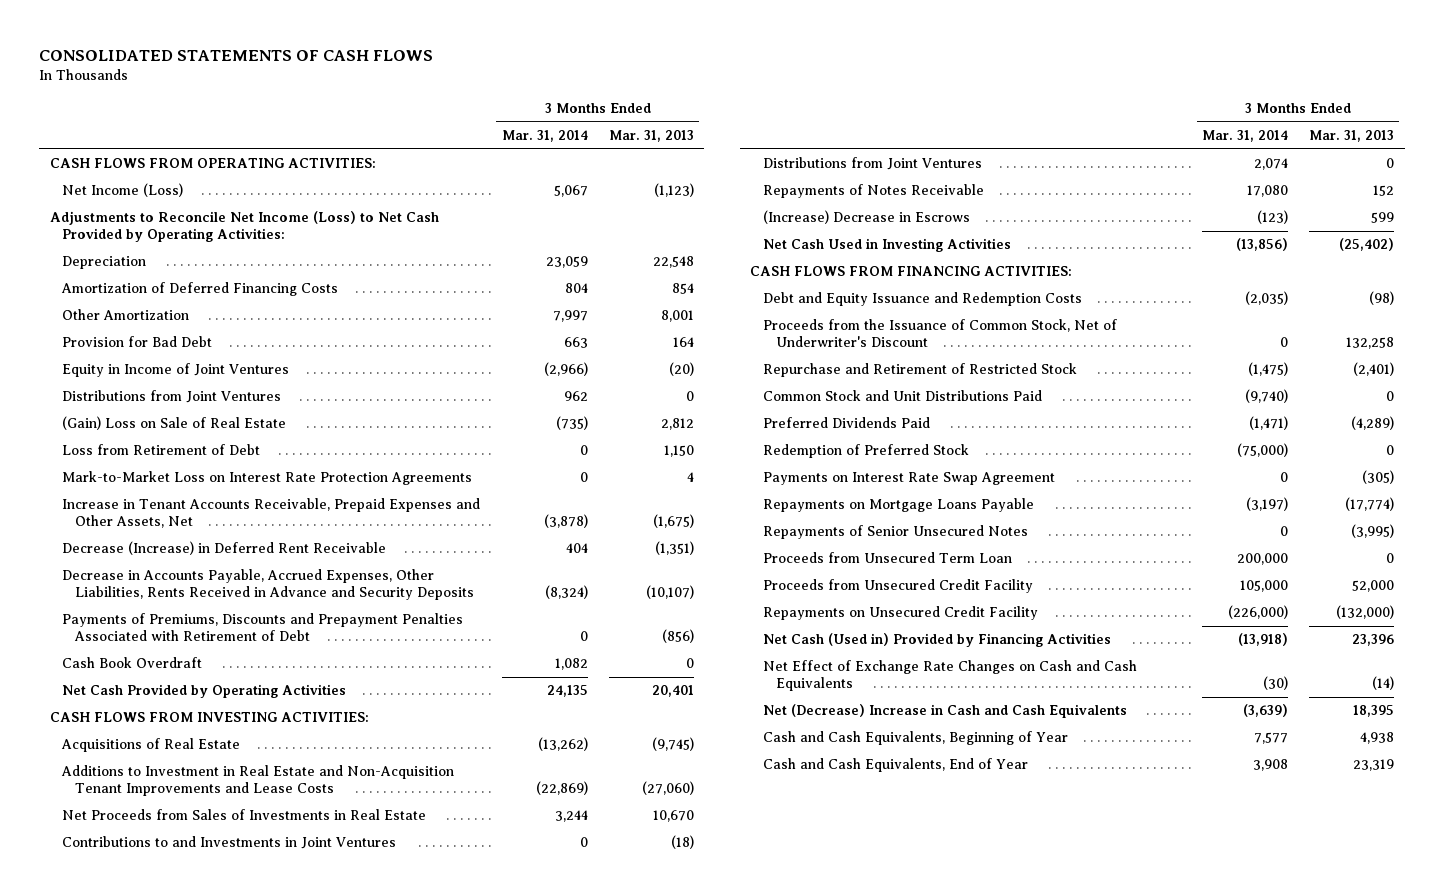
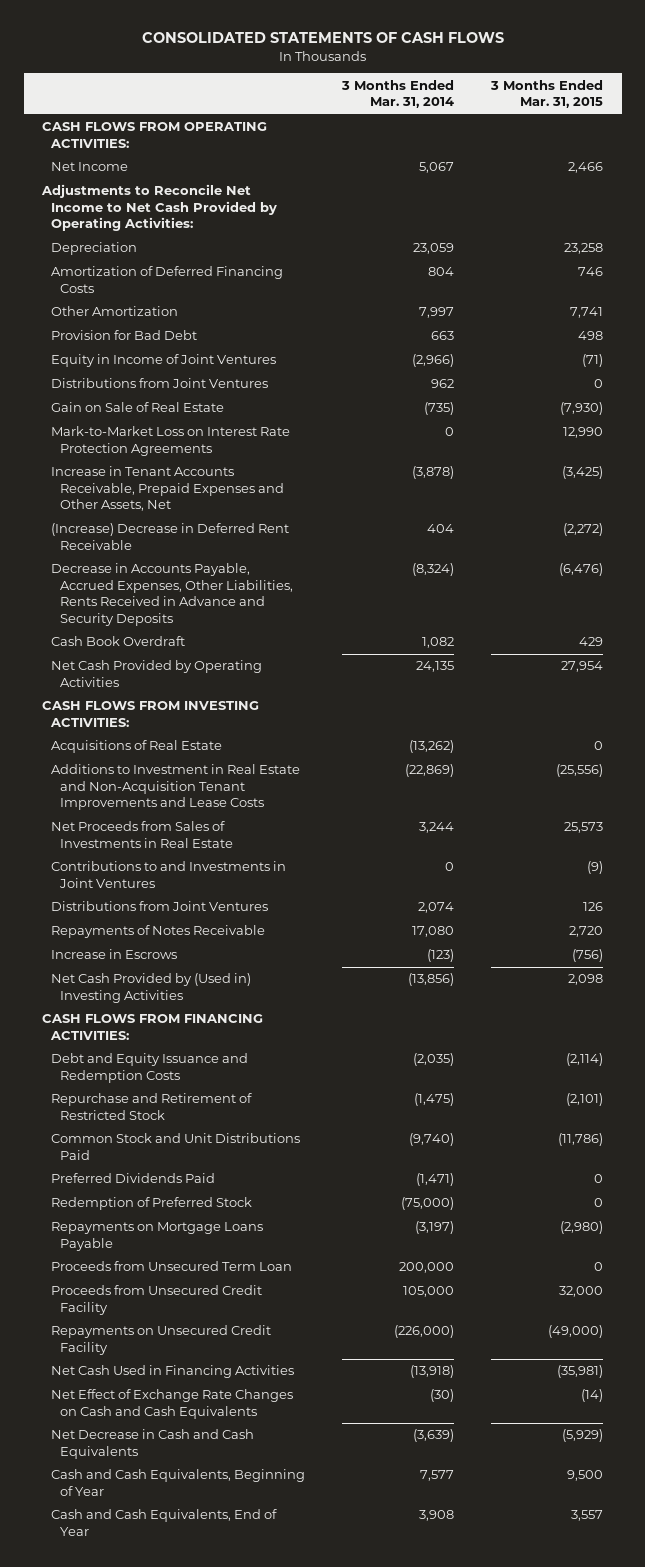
[608,130,694,143] Mar. 31, 2013 -> none
none -> [490,79,604,109] 3 Months Ended Mar. 31, 2015
[62,183,184,198] Net Income (Loss) -> [51,162,129,172] Net Income
[49,211,439,243] Adjustments to Reconcile Net Income (Loss) to Net Cash Provided by Operating Activities: -> [41,184,278,232] Adjustments to Reconcile Net Income to Net Cash Provided by Operating Activities:
[62,444,261,456] Loss from Retirement of Debt -> none
[62,416,287,431] (Gain) Loss on Sale of Real Estate -> [51,402,225,413] Gain on Sale of Real Estate
[62,541,387,556] Decrease (Increase) in Deferred Rent Receivable -> [51,523,290,550] (Increase) Decrease in Deferred Rent Receivable
[62,613,464,642] Payments of Premiums, Discounts and Prepayment Penalties Associated with Retirement of Debt -> none
[762,210,970,225] (Increase) Decrease in Escrows -> [51,949,178,960] Increase in Escrows
[762,238,1011,253] Net Cash Used in Investing Activities -> [51,973,252,1003] Net Cash Provided by (Used in) Investing Activities
[762,319,1117,348] Proceeds from the Issuance of Common Stock, Net of Underwriter's Discount -> none
[762,472,1055,486] Payments on Interest Rate Swap Agreement -> none
[762,525,1028,540] Repayments of Senior Unsecured Notes -> none
[762,633,1111,648] Net Cash (Used in) Provided by Financing Activities -> [51,1365,295,1379] Net Cash Used in Financing Activities
[762,704,1127,719] Net (Decrease) Increase in Cash and Cash Equivalents -> [51,1429,255,1459] Net Decrease in Cash and Cash Equivalents

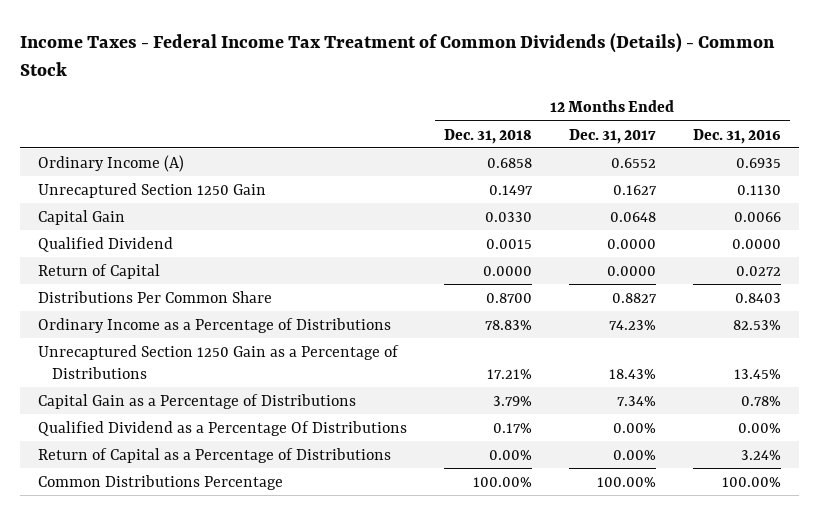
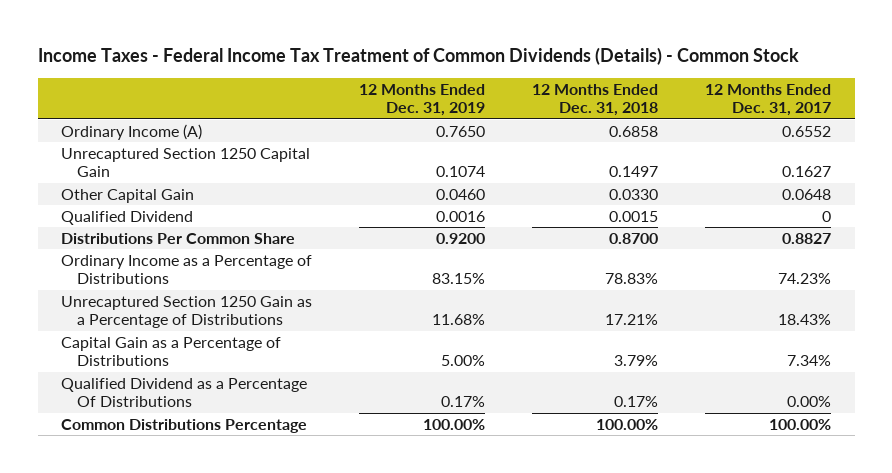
[692,128,781,144] Dec. 31, 2016 -> none
none -> [359,83,486,117] 12 Months Ended Dec. 31, 2019
[38,263,161,279] Return of Capital -> none
[38,182,267,198] Unrecaptured Section 1250 Gain -> [61,147,311,178] Unrecaptured Section 1250 Capital Gain
[38,209,126,225] Capital Gain -> [61,188,195,203] Other Capital Gain
[606,238,656,249] 0.0000 -> [822,210,832,222] 0
[38,447,392,463] Return of Capital as a Percentage of Distributions -> none

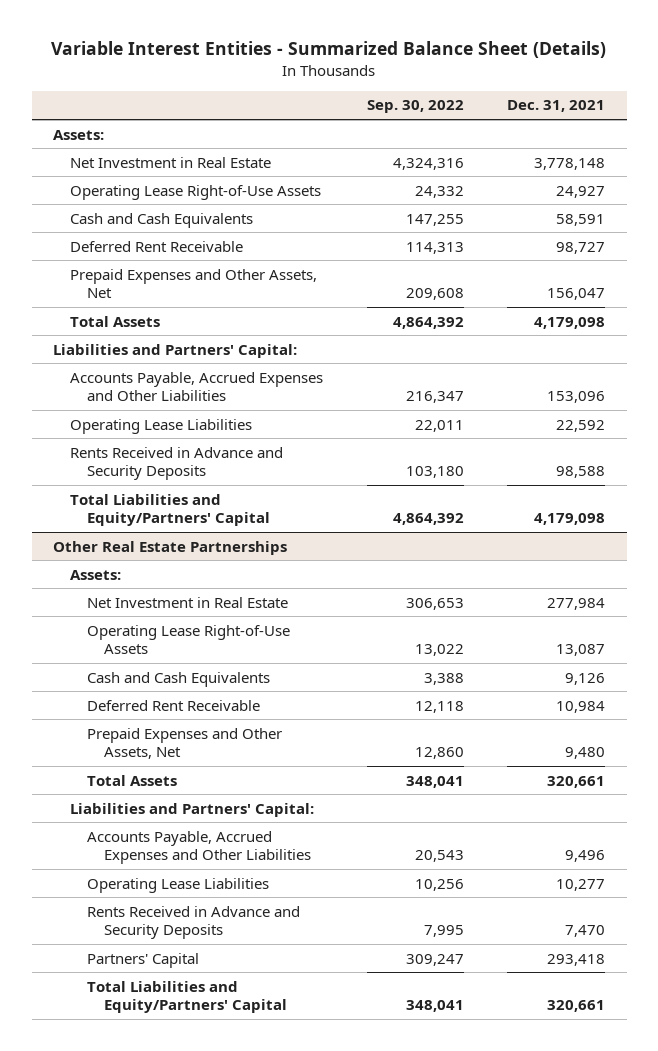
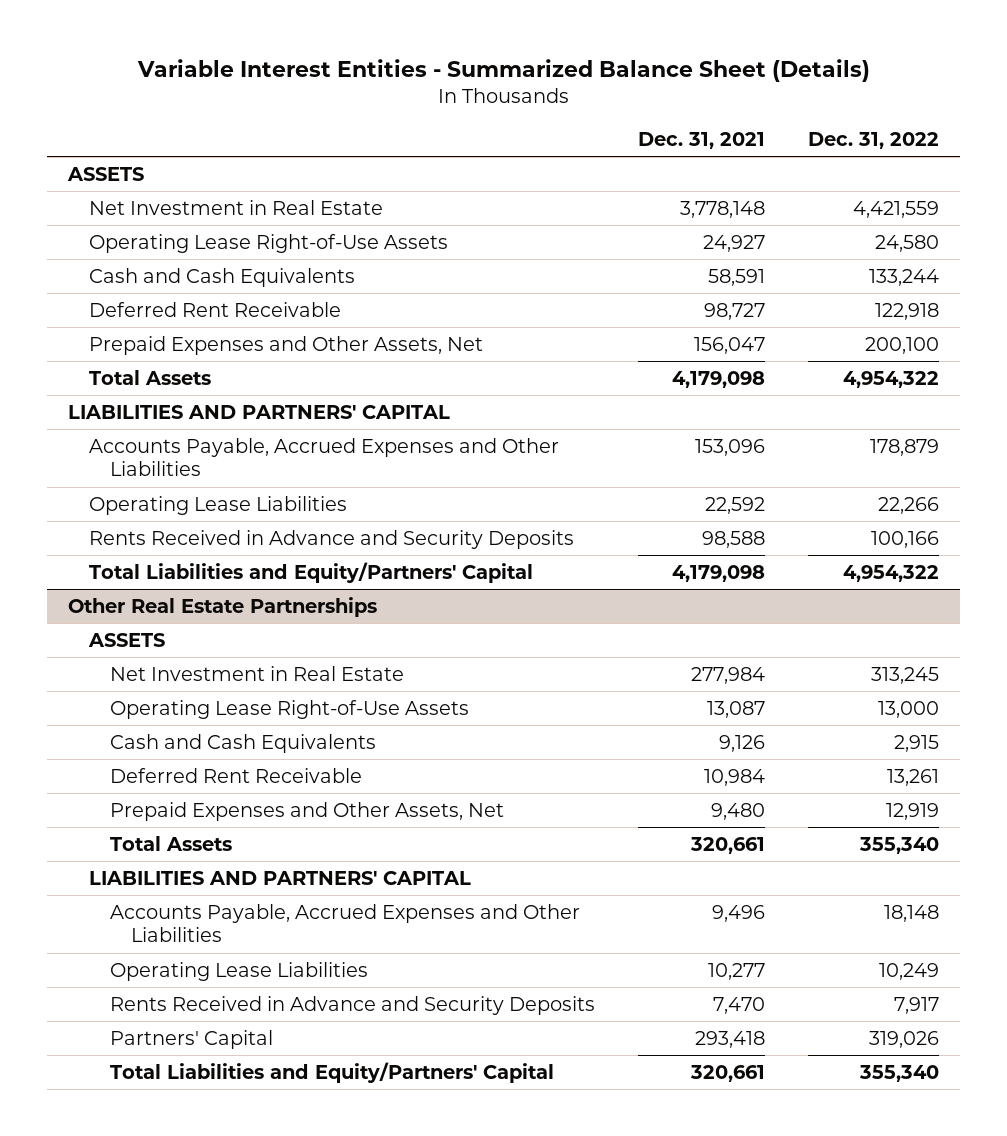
[366,100,464,114] Sep. 30, 2022 -> none
none -> [807,131,939,149] Dec. 31, 2022
[53,129,105,140] Assets: -> [67,166,145,181] ASSETS
[53,343,298,358] Liabilities and Partners' Capital: -> [68,404,451,419] LIABILITIES AND PARTNERS' CAPITAL
[70,569,122,580] Assets: -> [88,632,166,647] ASSETS
[70,802,315,817] Liabilities and Partners' Capital: -> [89,870,472,885] LIABILITIES AND PARTNERS' CAPITAL

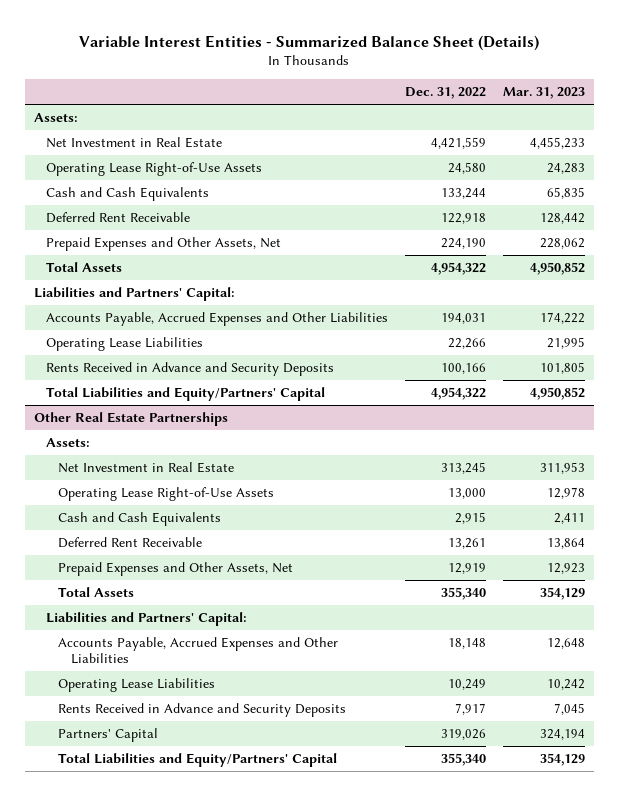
[637,131,765,149] Dec. 31, 2021 -> none
none -> [503,87,586,100] Mar. 31, 2023
[67,166,145,181] ASSETS -> [33,112,78,122] Assets:
[864,336,939,354] 200,100 -> [441,237,487,249] 224,190
[68,404,451,419] LIABILITIES AND PARTNERS' CAPITAL -> [33,286,235,301] Liabilities and Partners' Capital:
[869,438,939,456] 178,879 -> [441,312,487,324] 194,031
[88,632,166,647] ASSETS -> [45,437,90,447] Assets:
[89,870,472,885] LIABILITIES AND PARTNERS' CAPITAL -> [45,611,247,626] Liabilities and Partners' Capital:

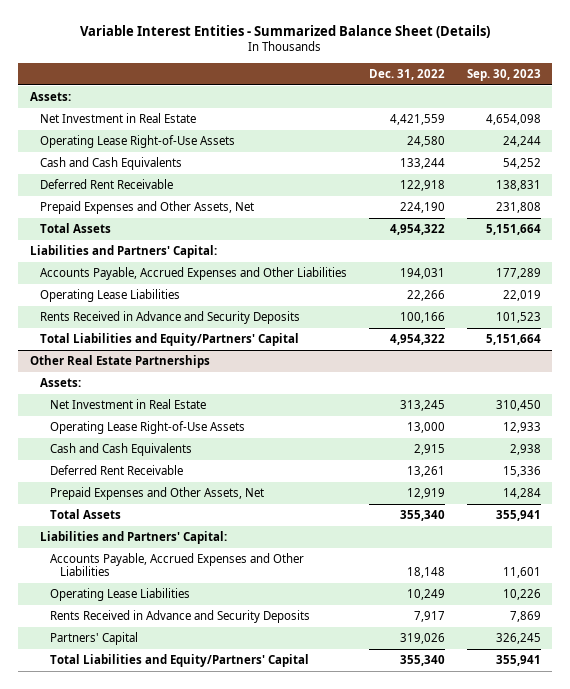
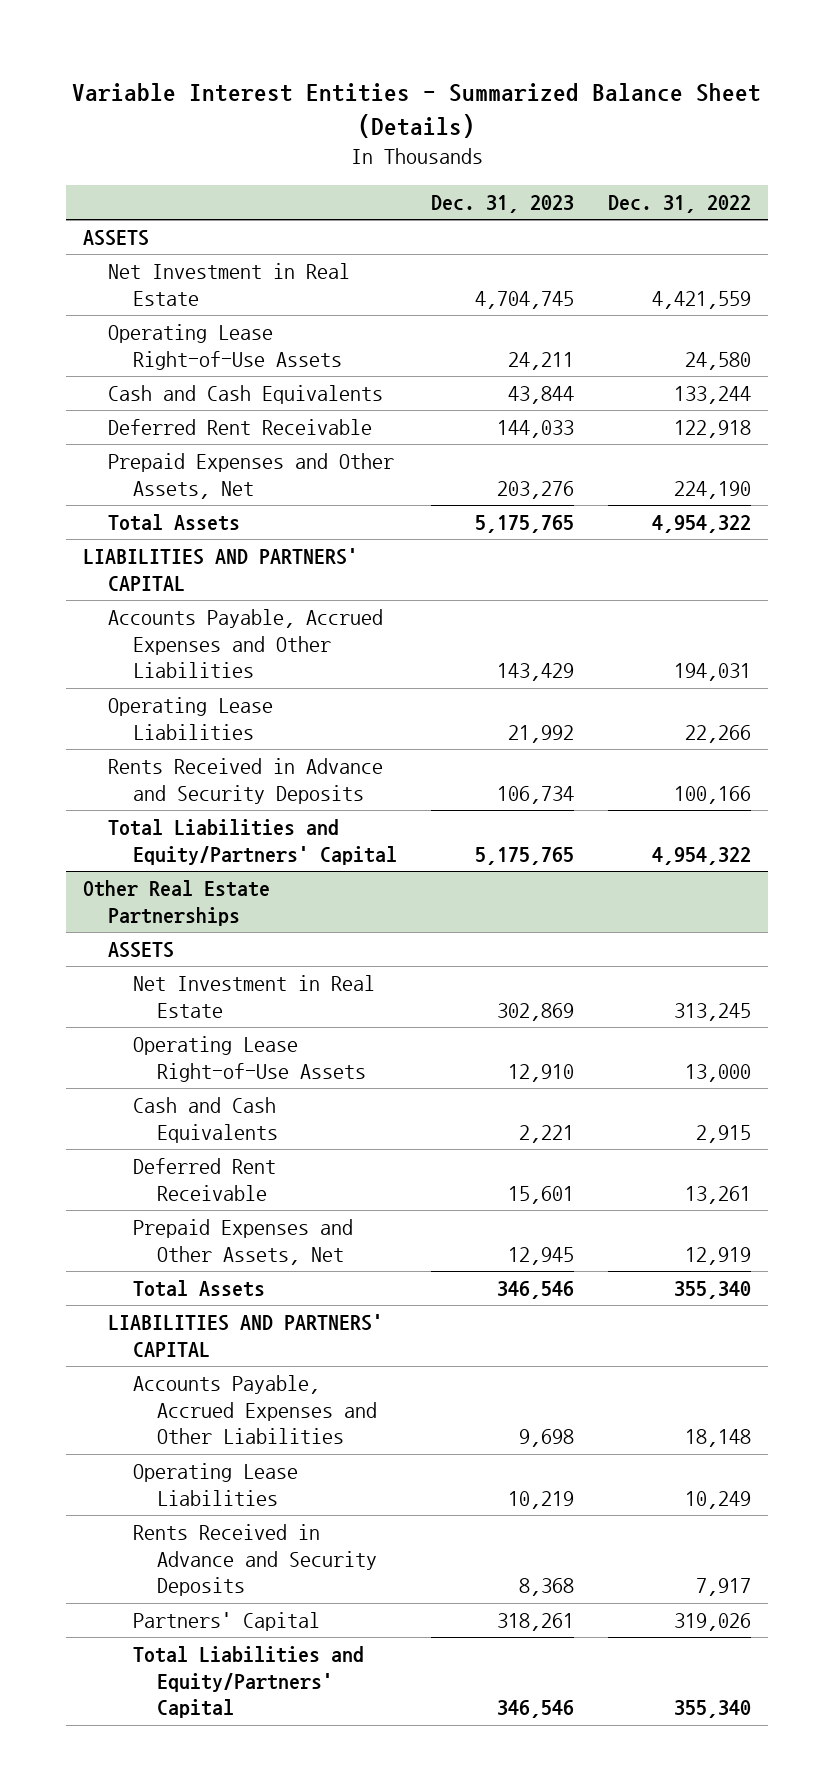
[466,68,541,81] Sep. 30, 2023 -> none
none -> [430,194,574,213] Dec. 31, 2023
[29,92,71,102] Assets: -> [83,230,150,247] ASSETS
[29,245,217,259] Liabilities and Partners' Capital: -> [83,548,359,591] LIABILITIES AND PARTNERS' CAPITAL
[39,378,81,388] Assets: -> [108,942,175,959] ASSETS
[39,531,227,545] Liabilities and Partners' Capital: -> [108,1314,384,1357] LIABILITIES AND PARTNERS' CAPITAL

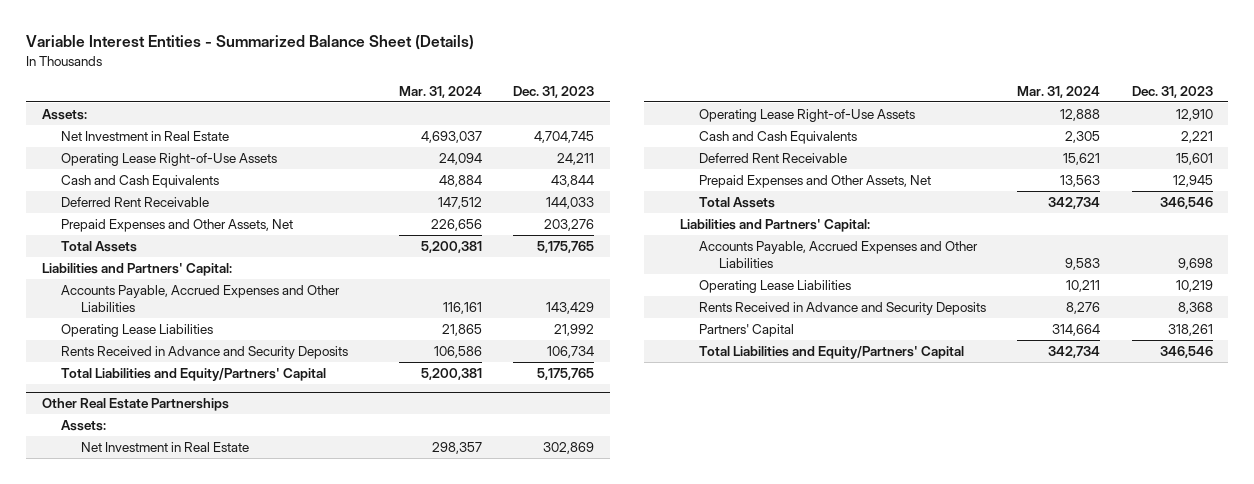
[608,194,752,213] Dec. 31, 2022 -> none
none -> [399,85,483,98] Mar. 31, 2024
[83,230,150,247] ASSETS -> [41,109,87,121] Assets:
[83,548,359,591] LIABILITIES AND PARTNERS' CAPITAL -> [41,263,232,277] Liabilities and Partners' Capital:
[108,942,175,959] ASSETS -> [61,420,107,432] Assets:
[108,1314,384,1357] LIABILITIES AND PARTNERS' CAPITAL -> [679,219,870,233] Liabilities and Partners' Capital:

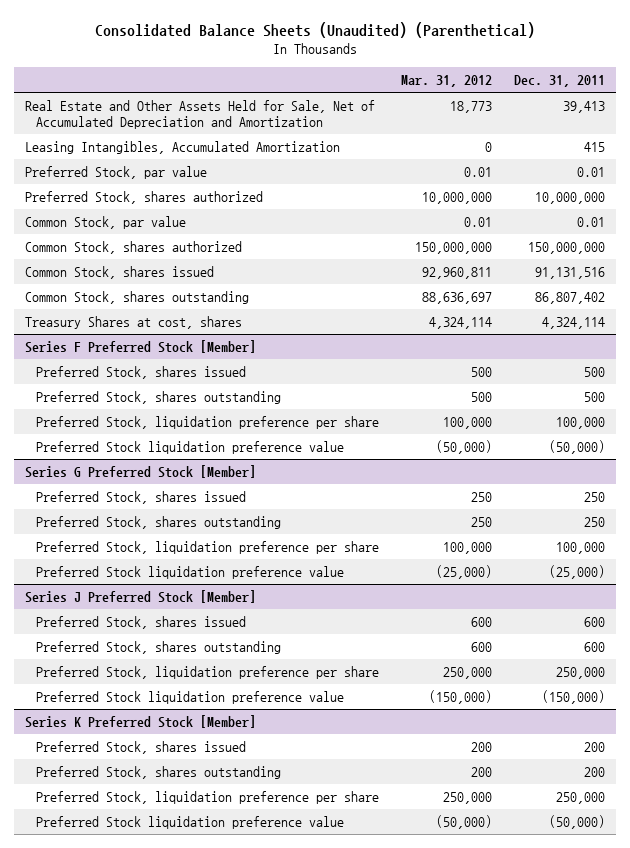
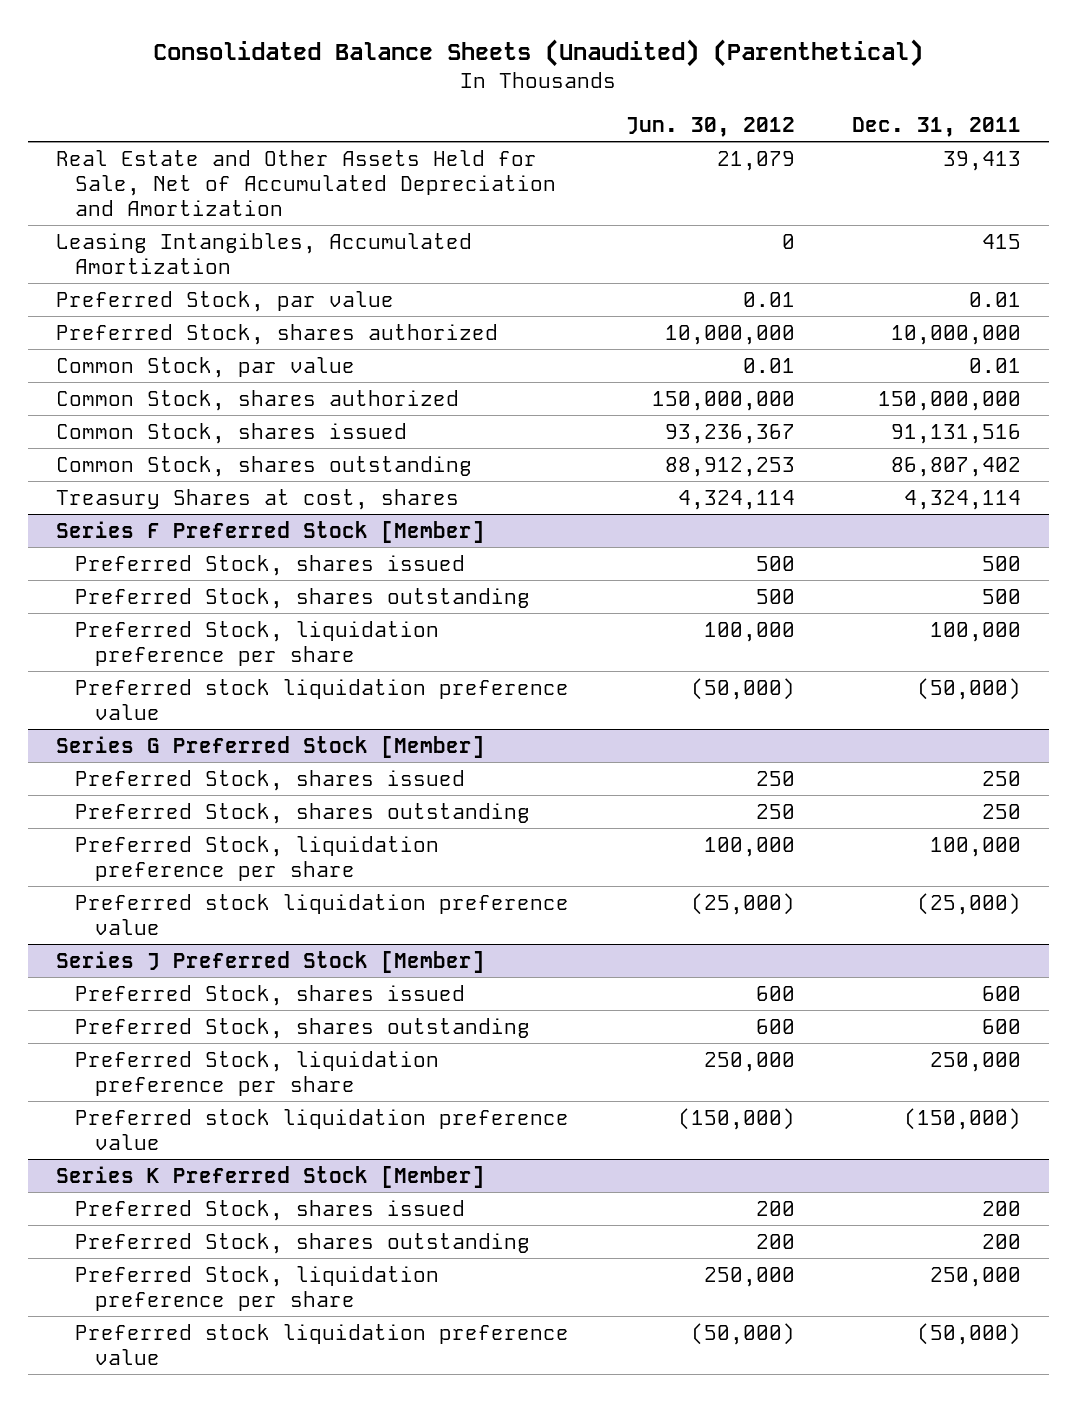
[400,74,492,87] Mar. 31, 2012 -> none
none -> [626,117,796,138] Jun. 30, 2012
[35,441,344,455] Preferred Stock liquidation preference value -> [75,678,570,720] Preferred stock liquidation preference value
[35,566,344,580] Preferred Stock liquidation preference value -> [75,893,570,935] Preferred stock liquidation preference value
[35,691,344,705] Preferred Stock liquidation preference value -> [75,1108,570,1150] Preferred stock liquidation preference value
[35,816,344,830] Preferred Stock liquidation preference value -> [75,1323,570,1365] Preferred stock liquidation preference value

